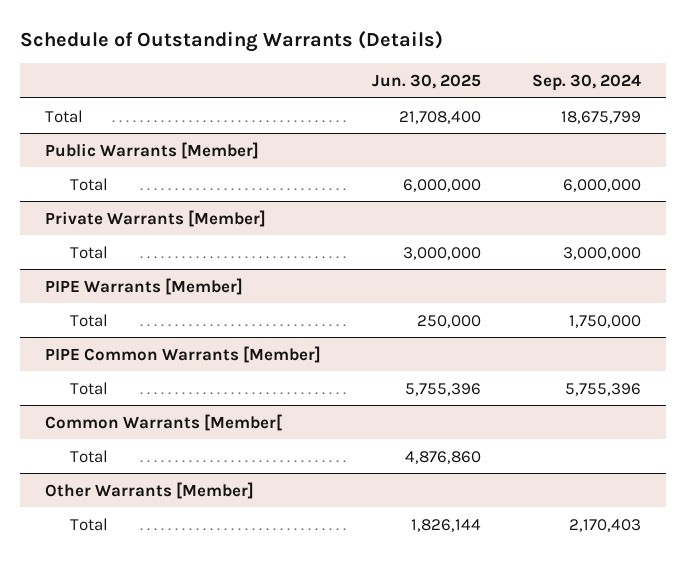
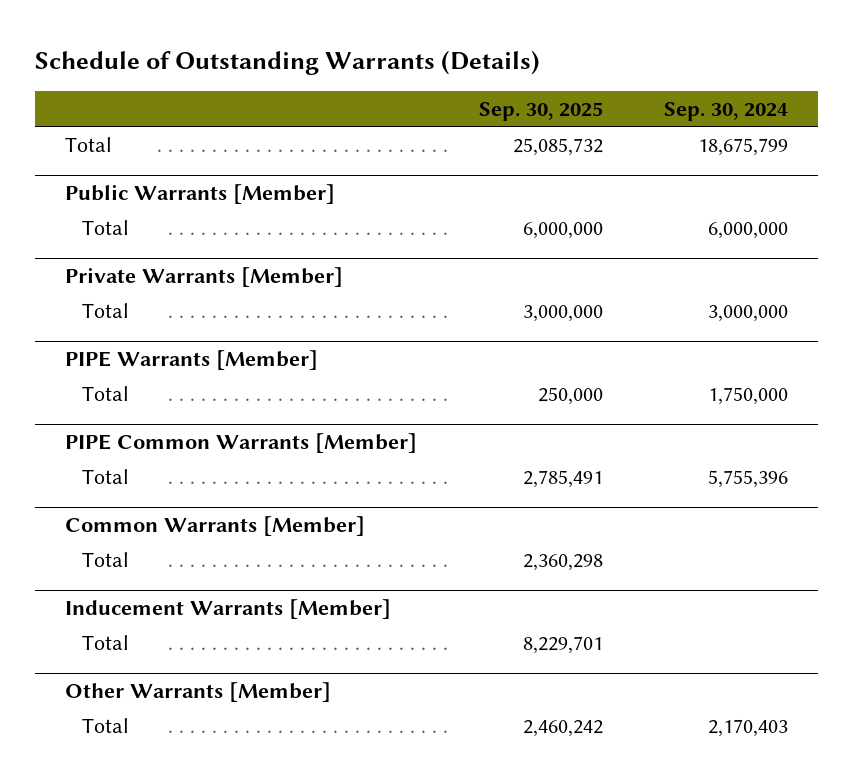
[371,73,481,89] Jun. 30, 2025 -> none
none -> [478,102,603,122] Sep. 30, 2025
[44,413,282,431] Common Warrants [Member[ -> [65,515,366,536] Common Warrants [Member]
none -> [65,598,392,619] Inducement Warrants [Member]
none -> [81,634,129,650] Total

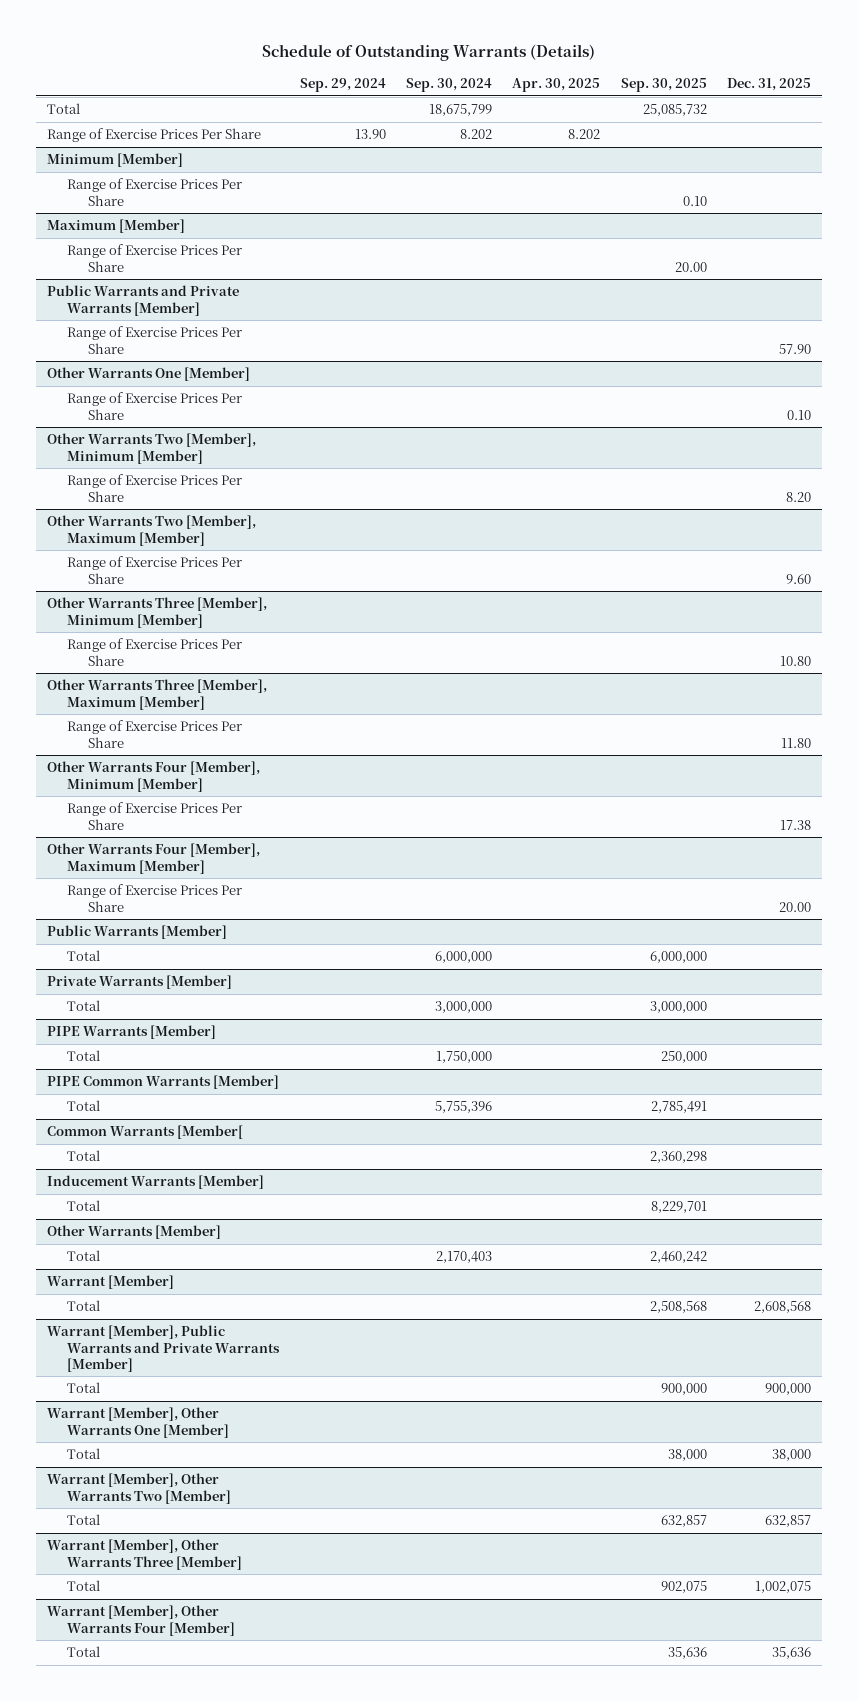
none -> [299,77,386,92] Sep. 29, 2024
none -> [512,77,601,92] Apr. 30, 2025
none -> [727,77,812,91] Dec. 31, 2025
none -> [46,128,261,143] Range of Exercise Prices Per Share
none -> [46,153,183,168] Minimum [Member]
none -> [67,178,243,206] Range of Exercise Prices Per Share
none -> [46,219,185,234] Maximum [Member]
none -> [67,244,243,272] Range of Exercise Prices Per Share
none -> [46,285,239,316] Public Warrants and Private Warrants [Member]
none -> [67,326,243,354] Range of Exercise Prices Per Share
none -> [46,367,250,382] Other Warrants One [Member]
none -> [67,392,243,420] Range of Exercise Prices Per Share
none -> [46,433,256,464] Other Warrants Two [Member], Minimum [Member]
none -> [67,474,243,502] Range of Exercise Prices Per Share
none -> [46,515,256,546] Other Warrants Two [Member], Maximum [Member]
none -> [67,556,243,584] Range of Exercise Prices Per Share
none -> [46,597,267,628] Other Warrants Three [Member], Minimum [Member]
none -> [67,638,243,666] Range of Exercise Prices Per Share
none -> [46,679,267,710] Other Warrants Three [Member], Maximum [Member]
none -> [67,720,243,748] Range of Exercise Prices Per Share
none -> [46,761,260,792] Other Warrants Four [Member], Minimum [Member]
none -> [67,802,243,830] Range of Exercise Prices Per Share
none -> [46,843,260,874] Other Warrants Four [Member], Maximum [Member]
none -> [67,884,243,912] Range of Exercise Prices Per Share
[65,515,366,536] Common Warrants [Member] -> [46,1125,243,1140] Common Warrants [Member[
none -> [46,1275,174,1290] Warrant [Member]
none -> [67,1300,101,1312] Total
none -> [46,1325,281,1372] Warrant [Member], Public Warrants and Private Warrants [Member]
none -> [67,1382,101,1394] Total
none -> [46,1407,230,1438] Warrant [Member], Other Warrants One [Member]
none -> [67,1448,101,1460] Total
none -> [46,1473,232,1504] Warrant [Member], Other Warrants Two [Member]
none -> [67,1514,101,1526] Total
none -> [46,1539,243,1570] Warrant [Member], Other Warrants Three [Member]
none -> [67,1580,101,1592] Total
none -> [46,1605,236,1636] Warrant [Member], Other Warrants Four [Member]
none -> [67,1646,101,1658] Total

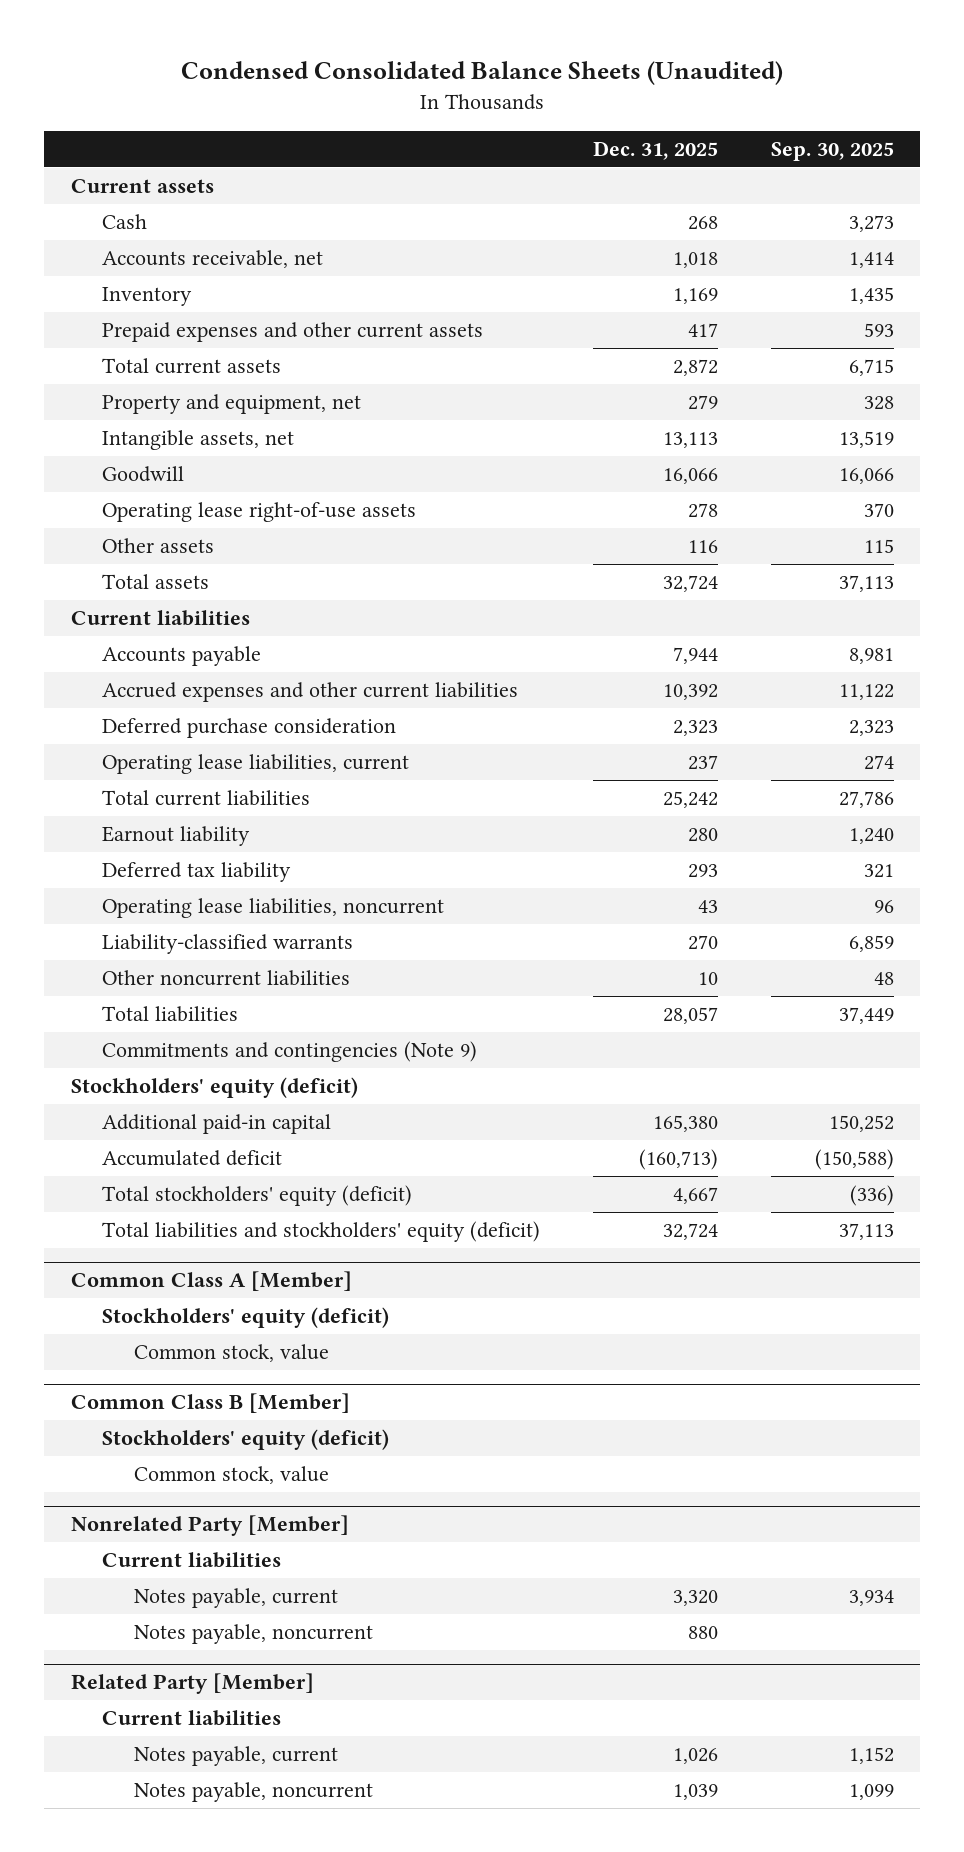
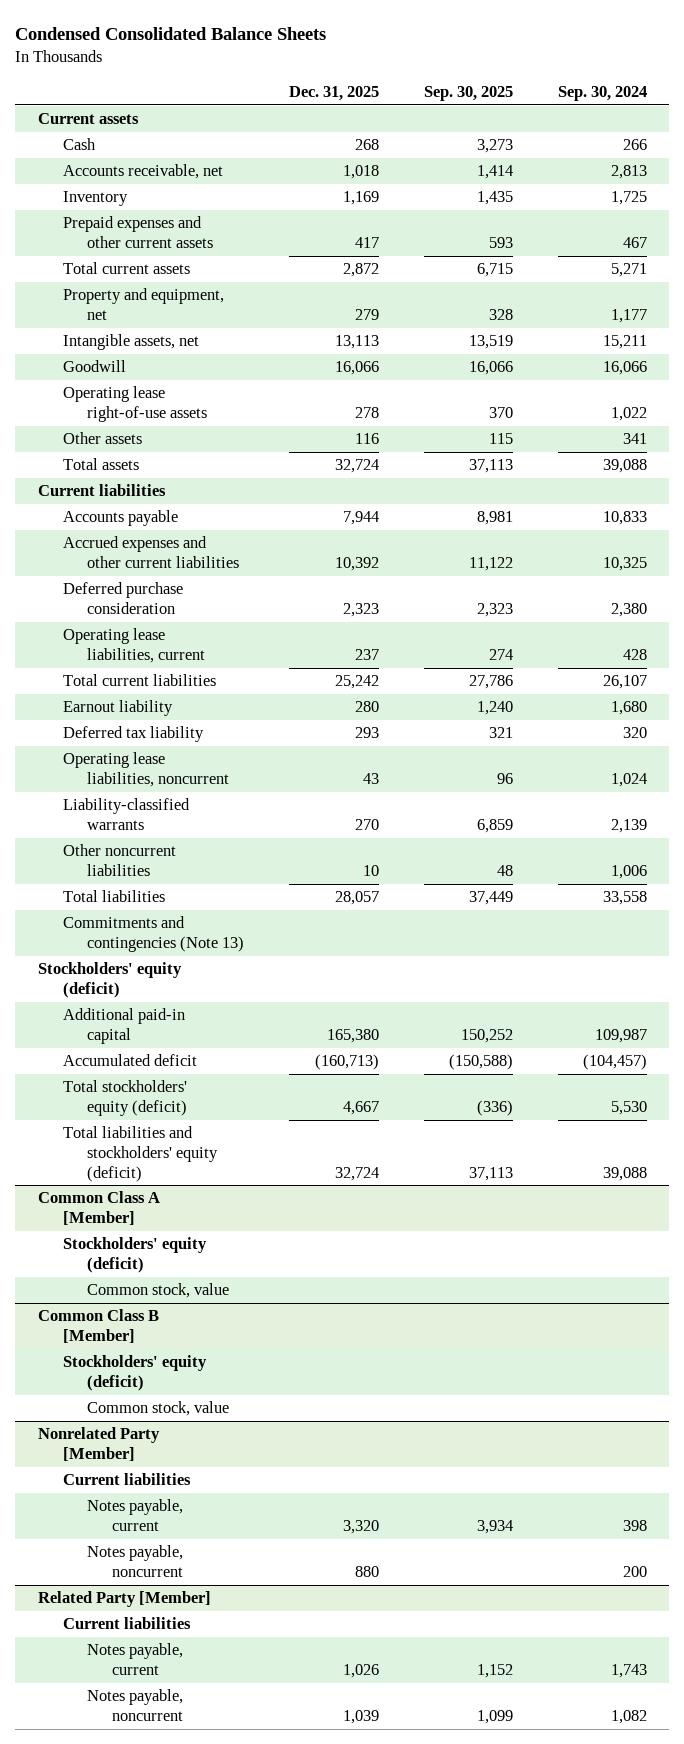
[181,60,784,85] Condensed Consolidated Balance Sheets (Unaudited) -> [15,27,327,41] Condensed Consolidated Balance Sheets
none -> [557,86,647,102] Sep. 30, 2024
[102,1041,478,1063] Commitments and contingencies (Note 9) -> [62,916,245,952] Commitments and contingencies (Note 13)

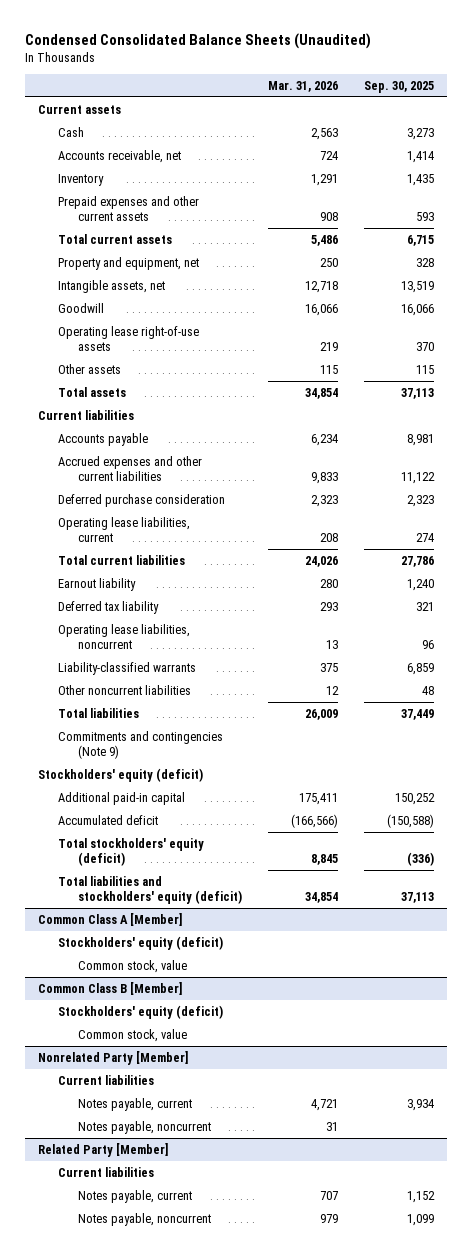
[15,27,327,41] Condensed Consolidated Balance Sheets -> [25,32,372,49] Condensed Consolidated Balance Sheets (Unaudited)
[289,86,380,102] Dec. 31, 2025 -> none
[557,86,647,102] Sep. 30, 2024 -> none
none -> [268,80,339,92] Mar. 31, 2026
[62,916,245,952] Commitments and contingencies (Note 13) -> [58,730,224,759] Commitments and contingencies (Note 9)

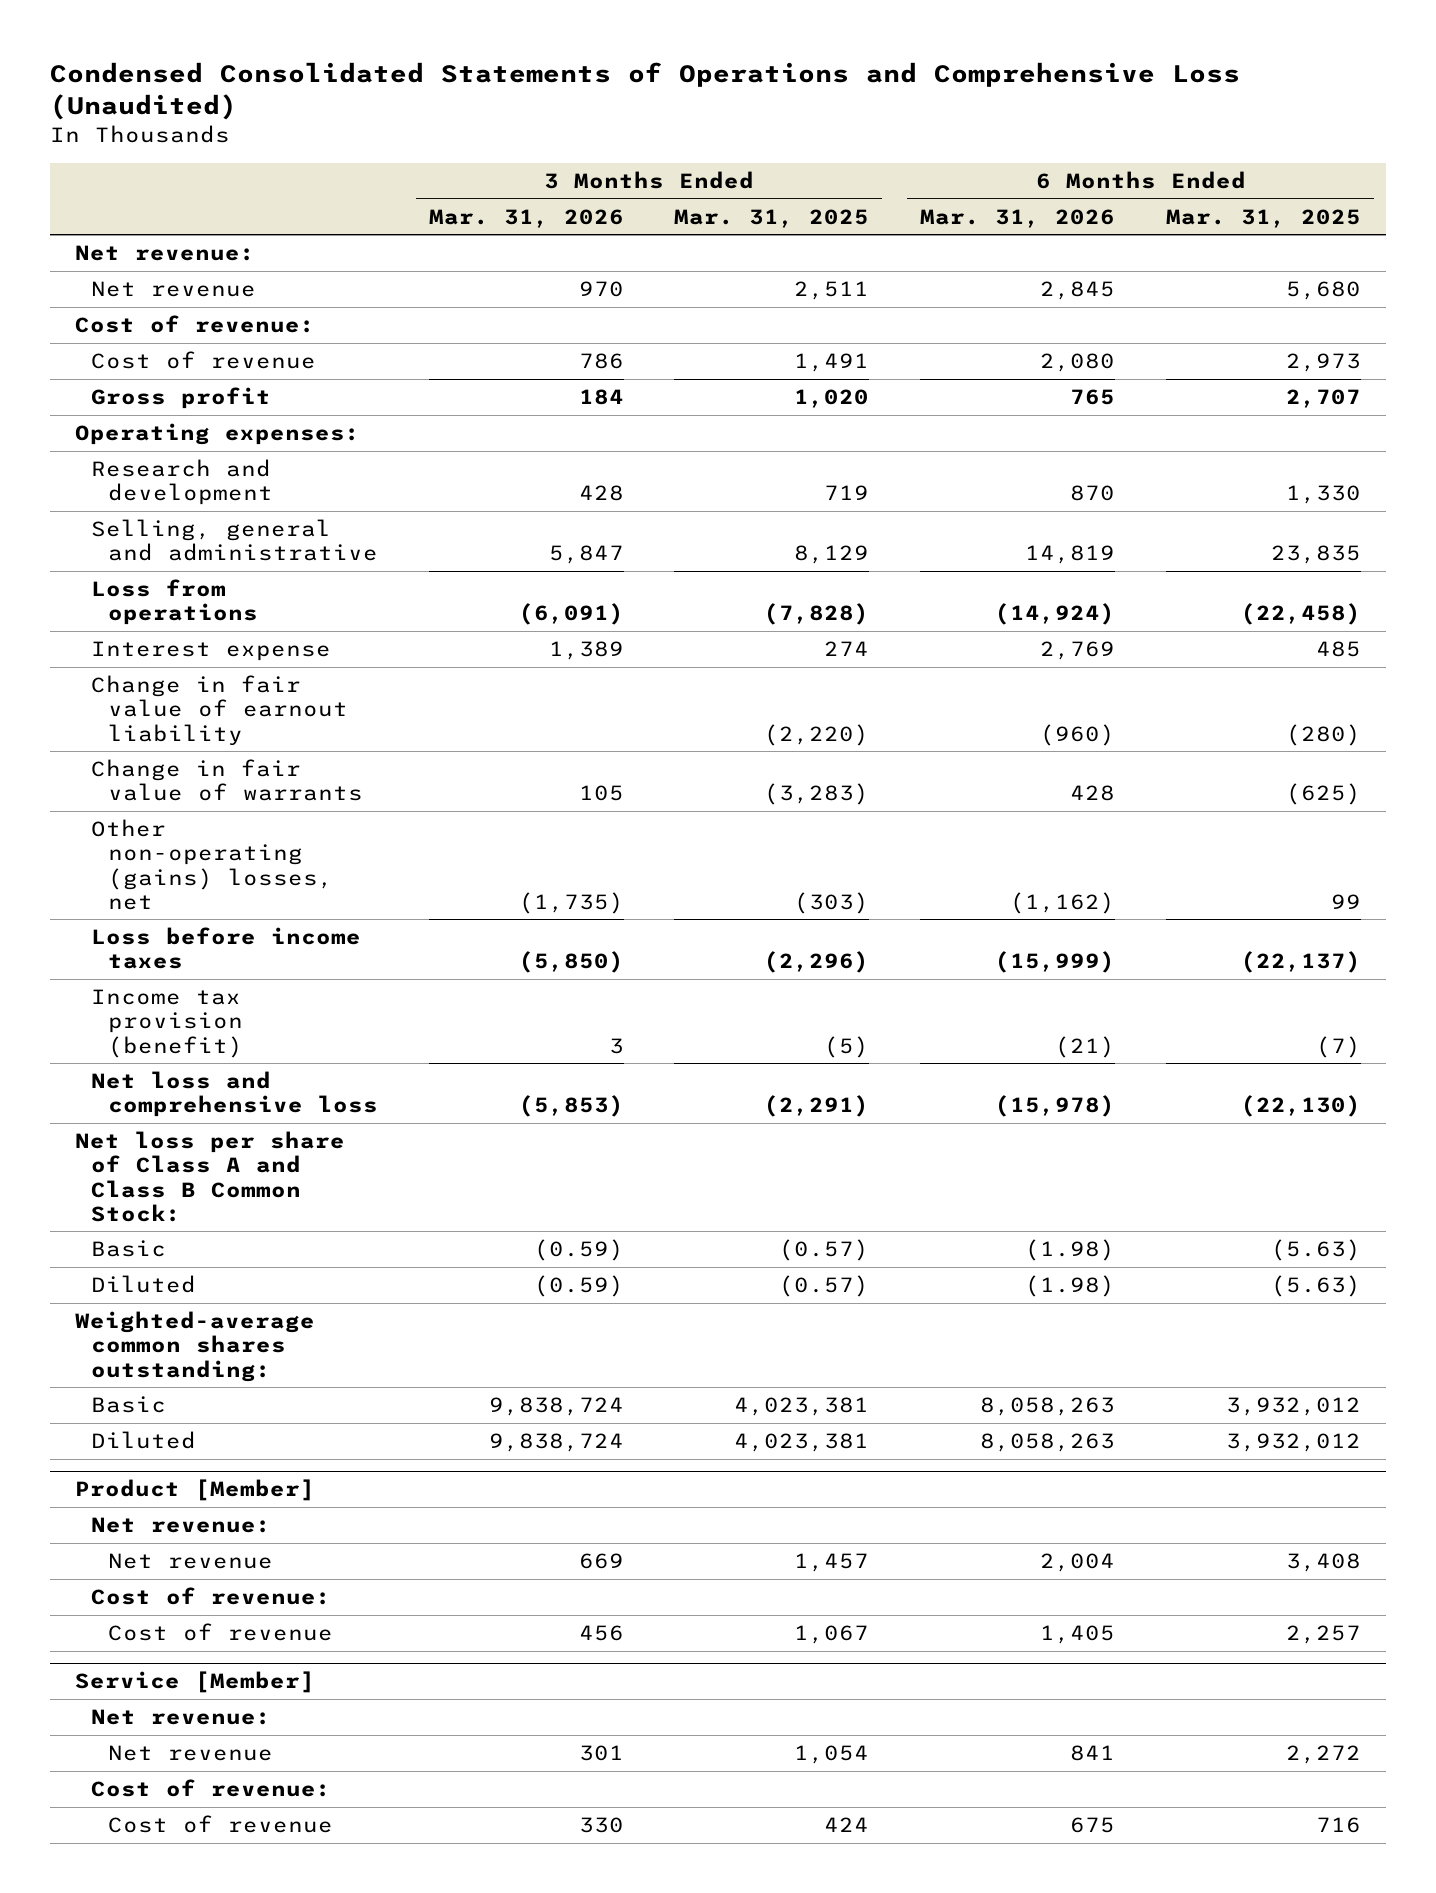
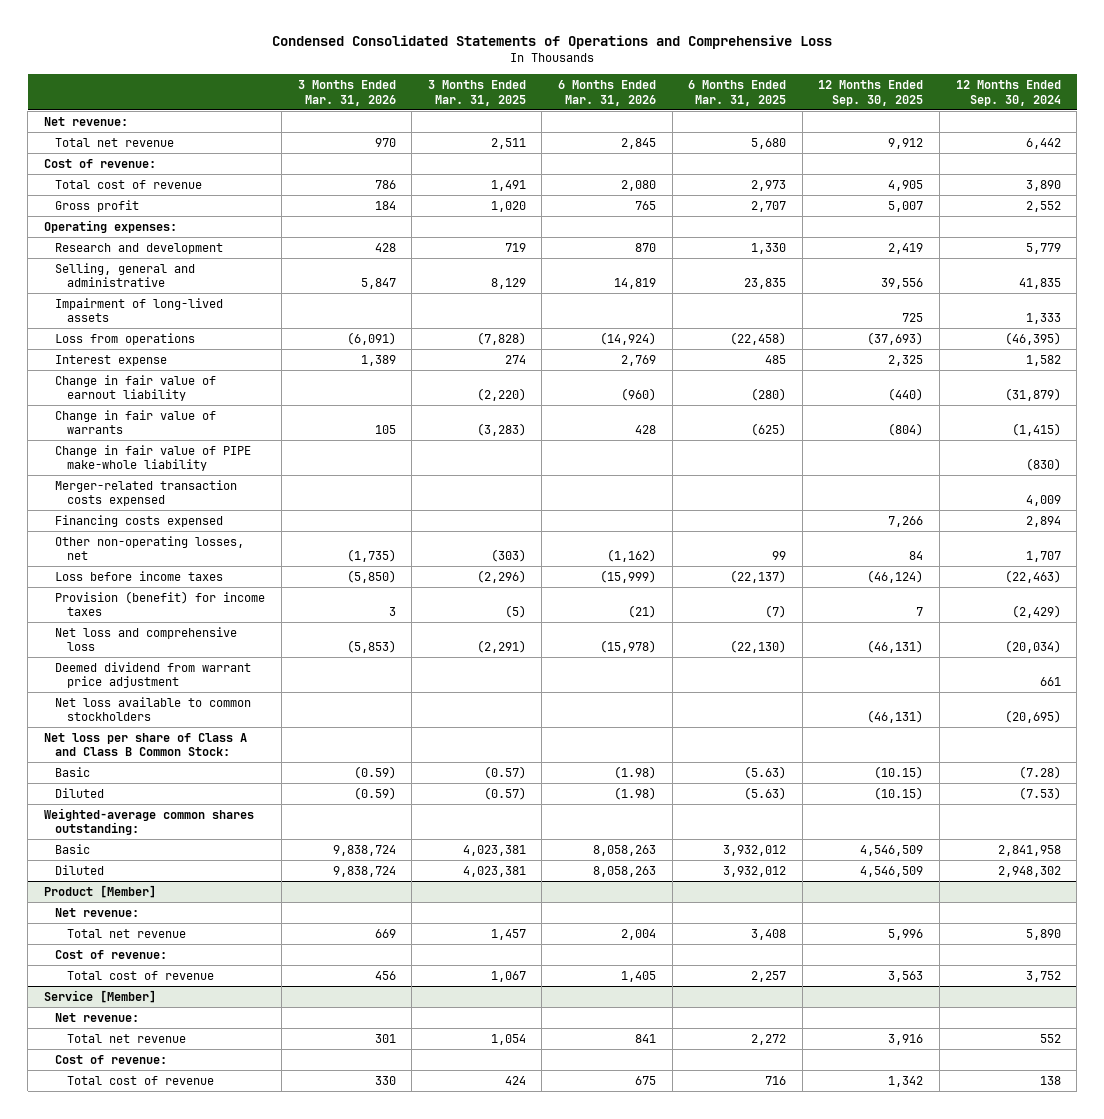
[49,61,1240,120] Condensed Consolidated Statements of Operations and Comprehensive Loss (Unaudited) -> [272,35,833,50] Condensed Consolidated Statements of Operations and Comprehensive Loss
none -> [818,80,924,106] 12 Months Ended Sep. 30, 2025
none -> [955,80,1061,106] 12 Months Ended Sep. 30, 2024
[91,281,257,298] Net revenue -> [55,137,175,147] Total net revenue
[91,351,317,370] Cost of revenue -> [55,179,203,189] Total cost of revenue
none -> [55,297,224,323] Impairment of long-lived assets
none -> [55,444,252,472] Change in fair value of PIPE make-whole liability
none -> [55,479,238,507] Merger-related transaction costs expensed
none -> [55,514,224,527] Financing costs expensed
[91,819,333,910] Other non-operating (gains) losses, net -> [55,535,245,561] Other non-operating losses, net
[91,989,243,1058] Income tax provision (benefit) -> [55,590,266,617] Provision (benefit) for income taxes
none -> [55,661,252,689] Deemed dividend from warrant price adjustment
none -> [55,696,252,722] Net loss available to common stockholders
[107,1553,273,1570] Net revenue -> [66,928,186,938] Total net revenue
[107,1623,333,1642] Cost of revenue -> [66,970,214,980] Total cost of revenue
[107,1745,273,1762] Net revenue -> [66,1033,186,1043] Total net revenue
[107,1815,333,1834] Cost of revenue -> [66,1075,214,1085] Total cost of revenue

